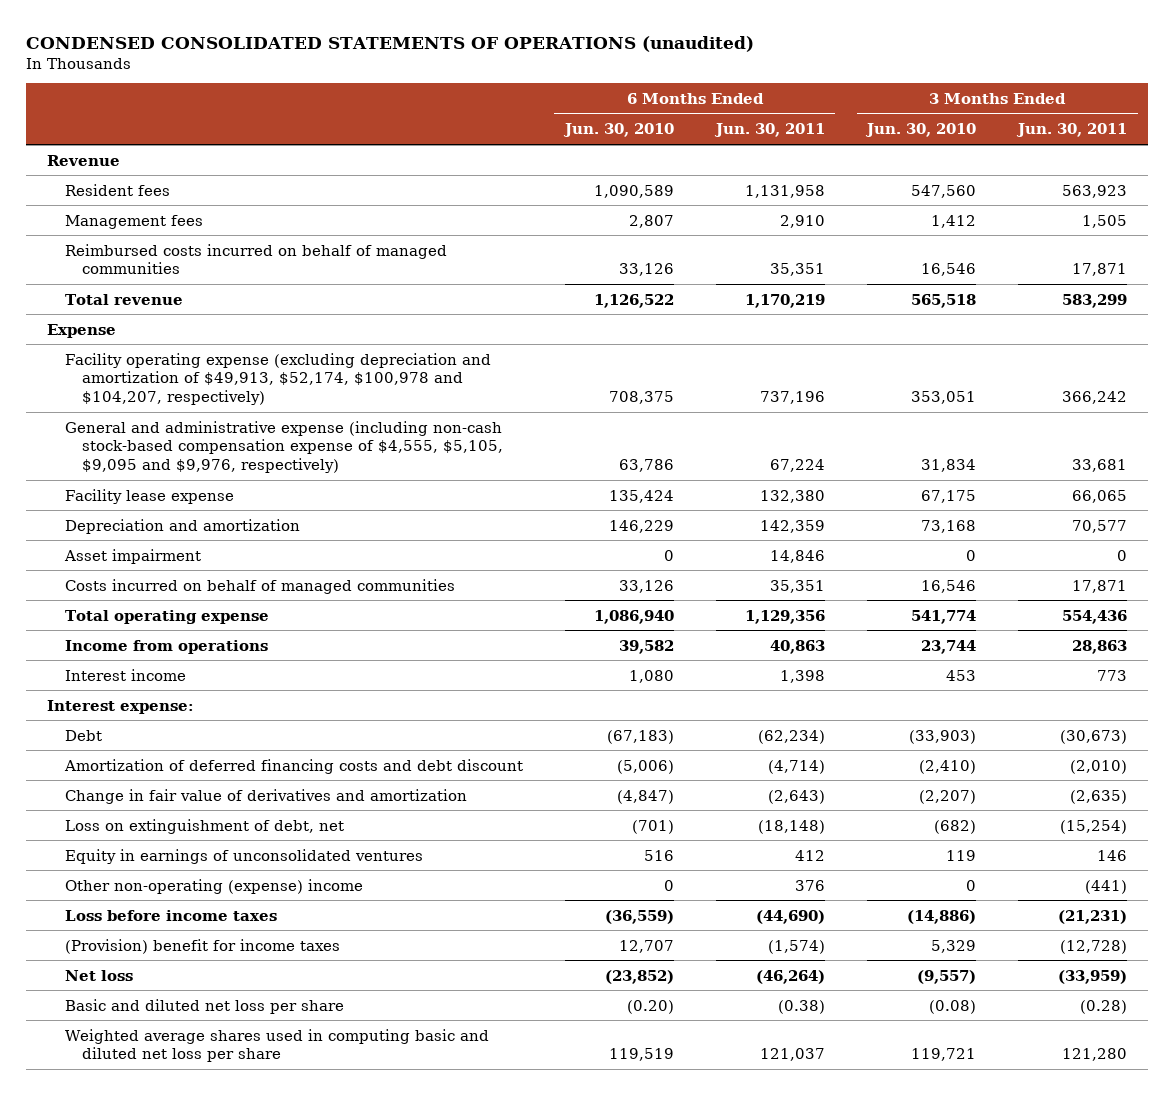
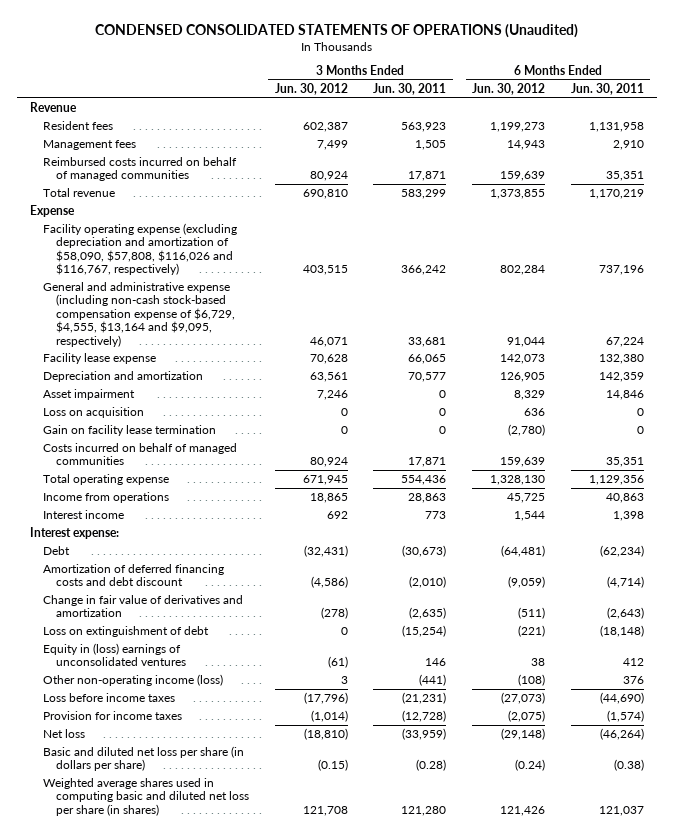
[26,36,755,53] CONDENSED CONSOLIDATED STATEMENTS OF OPERATIONS (unaudited) -> [94,23,578,38] CONDENSED CONSOLIDATED STATEMENTS OF OPERATIONS (Unaudited)
[562,123,674,138] Jun. 30, 2010 -> none
[865,123,977,138] Jun. 30, 2010 -> none
none -> [274,82,348,95] Jun. 30, 2012
none -> [472,82,546,95] Jun. 30, 2012
[64,352,491,406] Facility operating expense (excluding depreciation and amortization of $49,913, $52,174, $100,978 and $104,207, respectively) -> [42,223,237,276] Facility operating expense (excluding depreciation and amortization of $58,090, $57,808, $116,026 and $116,767, respectively)
[64,420,503,474] General and administrative expense (including non-cash stock-based compensation expense of $4,555, $5,105, $9,095 and $9,976, respectively) -> [42,282,235,347] General and administrative expense (including non-cash stock-based compensation expense of $6,729, $4,555, $13,164 and $9,095, respectively)
none -> [42,407,144,419] Loss on acquisition
none -> [42,425,216,437] Gain on facility lease termination
[64,818,344,834] Loss on extinguishment of debt, net -> [42,626,209,638] Loss on extinguishment of debt
[64,848,423,864] Equity in earnings of unconsolidated ventures -> [42,643,186,667] Equity in (loss) earnings of unconsolidated ventures
[64,878,363,894] Other non-operating (expense) income -> [42,674,223,687] Other non-operating income (loss)
[64,938,340,954] (Provision) benefit for income taxes -> [42,711,182,721] Provision for income taxes
[64,998,344,1014] Basic and diluted net loss per share -> [42,746,244,772] Basic and diluted net loss per share (in dollars per share)
[64,1028,489,1063] Weighted average shares used in computing basic and diluted net loss per share -> [42,778,249,816] Weighted average shares used in computing basic and diluted net loss per share (in shares)

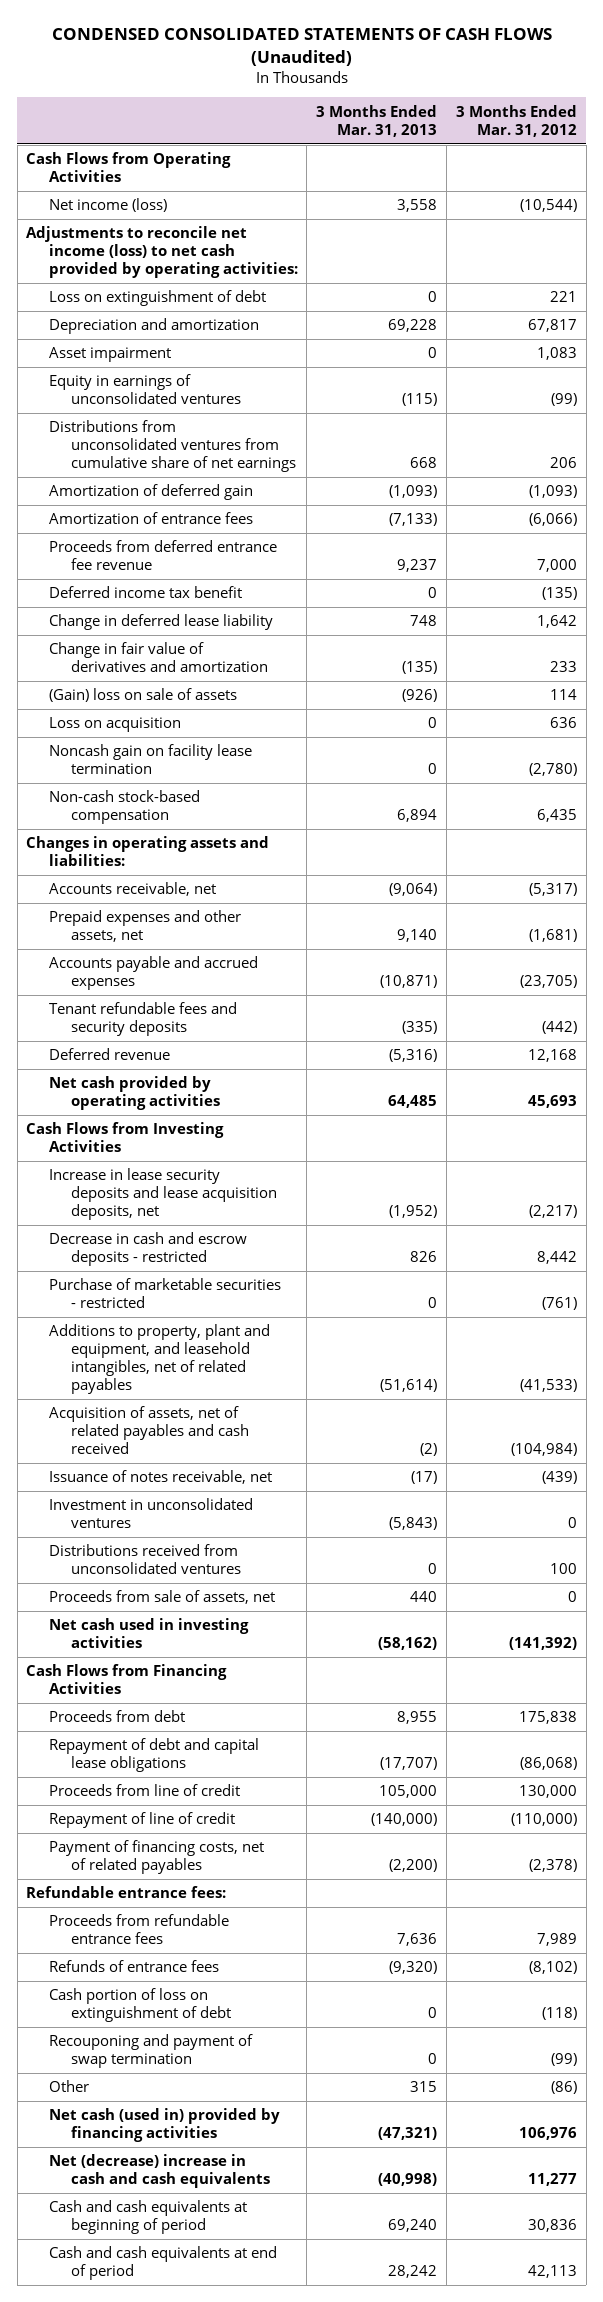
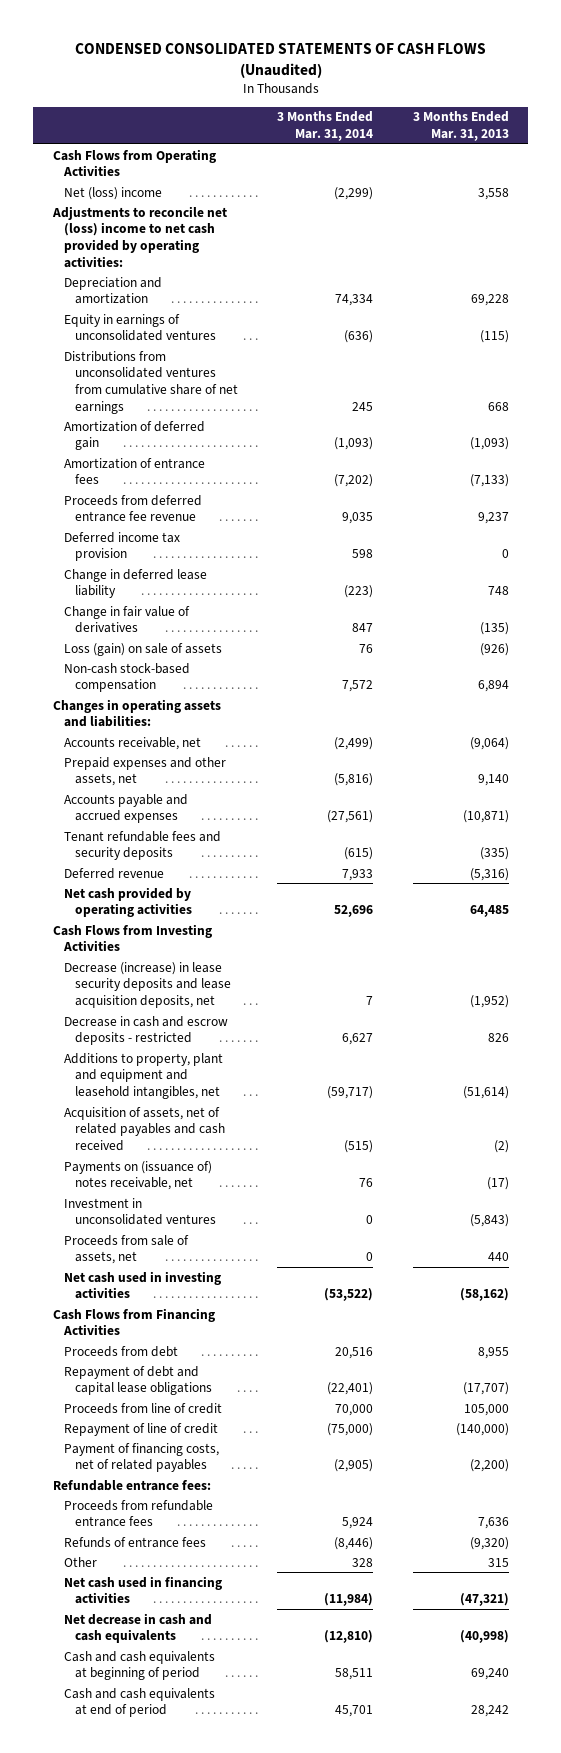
[455,104,577,137] 3 Months Ended Mar. 31, 2012 -> none
none -> [277,111,374,142] 3 Months Ended Mar. 31, 2014
[48,290,266,307] Loss on extinguishment of debt -> none
[48,198,167,213] Net income (loss) -> [63,186,162,200] Net (loss) income
[26,226,298,279] Adjustments to reconcile net income (loss) to net cash provided by operating activities: -> [51,205,227,268] Adjustments to reconcile net (loss) income to net cash provided by operating activities:
[48,347,171,363] Asset impairment -> none
[48,586,242,599] Deferred income tax benefit -> [63,531,180,562] Deferred income tax provision
[48,717,181,733] Loss on acquisition -> none
[48,744,252,775] Noncash gain on facility lease termination -> none
[48,642,268,673] Change in fair value of derivatives and amortization -> [63,605,190,634] Change in fair value of derivatives
[48,688,237,703] (Gain) loss on sale of assets -> [63,642,222,656] Loss (gain) on sale of assets
[48,1168,277,1221] Increase in lease security deposits and lease acquisition deposits, net -> [63,961,231,1009] Decrease (increase) in lease security deposits and lease acquisition deposits, net
[48,1278,281,1309] Purchase of marketable securities - restricted -> none
[48,1324,270,1395] Additions to property, plant and equipment, and leasehold intangibles, net of related payables -> [63,1052,223,1100] Additions to property, plant and equipment and leasehold intangibles, net
[48,1470,272,1485] Issuance of notes receivable, net -> [63,1160,212,1191] Payments on (issuance of) notes receivable, net
[48,1544,241,1575] Distributions received from unconsolidated ventures -> none
[48,1988,231,2023] Cash portion of loss on extinguishment of debt -> none
[48,2034,253,2069] Recouponing and payment of swap termination -> none
[48,2108,280,2143] Net cash (used in) provided by financing activities -> [63,1575,222,1605] Net cash used in financing activities
[48,2154,270,2189] Net (decrease) increase in cash and cash equivalents -> [63,1612,212,1644] Net decrease in cash and cash equivalents

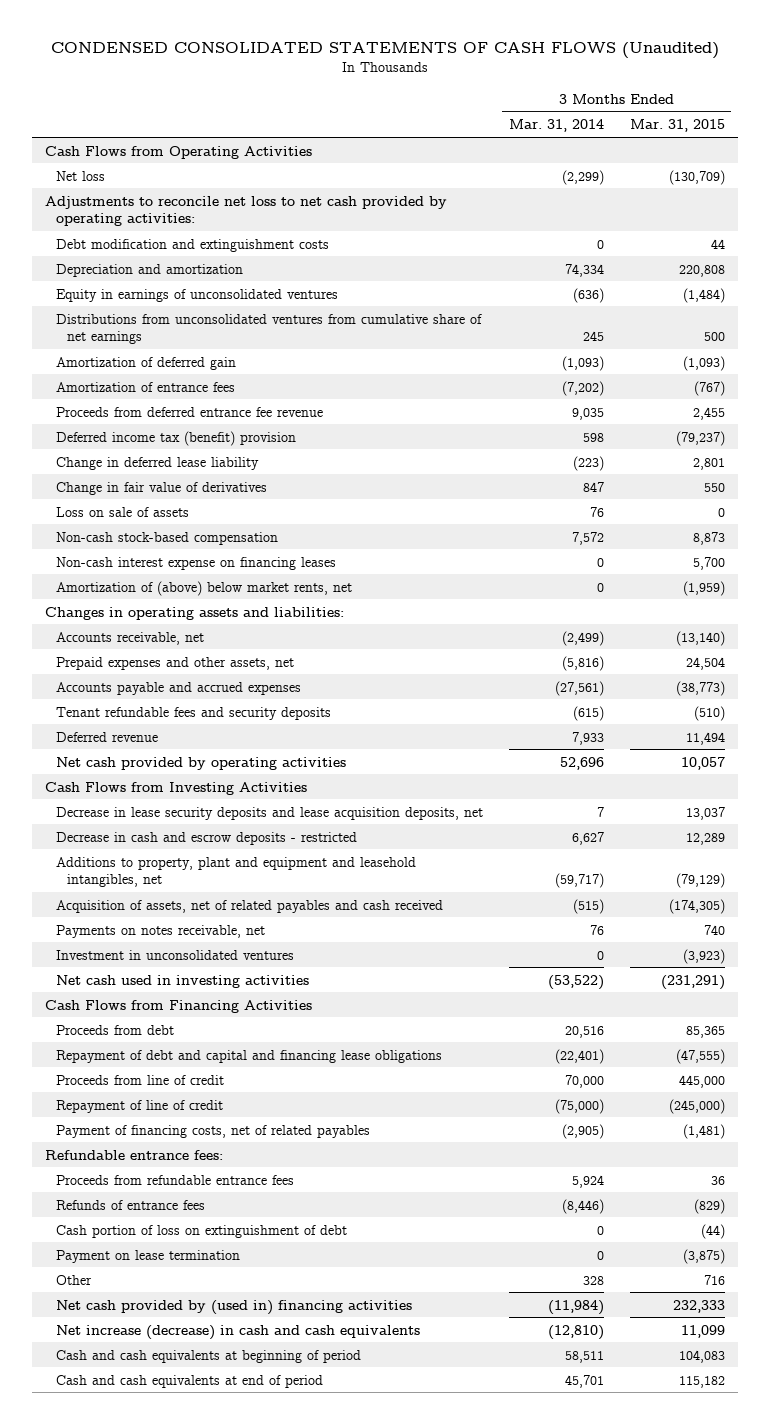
[412,111,509,142] 3 Months Ended Mar. 31, 2013 -> none
none -> [629,119,725,133] Mar. 31, 2015
[63,186,162,200] Net (loss) income -> [55,170,105,181] Net loss
[51,205,227,268] Adjustments to reconcile net (loss) income to net cash provided by operating activities: -> [44,195,447,226] Adjustments to reconcile net loss to net cash provided by operating activities:
none -> [55,238,329,252] Debt modification and extinguishment costs
[63,531,180,562] Deferred income tax provision -> [55,430,296,446] Deferred income tax (benefit) provision
[63,642,222,656] Loss (gain) on sale of assets -> [55,506,189,517] Loss on sale of assets
none -> [55,556,336,570] Non-cash interest expense on financing leases
none -> [55,580,352,596] Amortization of (above) below market rents, net
[63,961,231,1009] Decrease (increase) in lease security deposits and lease acquisition deposits, net -> [55,806,483,820] Decrease in lease security deposits and lease acquisition deposits, net
[63,1160,212,1191] Payments on (issuance of) notes receivable, net -> [55,924,265,938] Payments on notes receivable, net
[63,1234,189,1265] Proceeds from sale of assets, net -> none
[63,1365,212,1396] Repayment of debt and capital lease obligations -> [55,1049,442,1063] Repayment of debt and capital and financing lease obligations
none -> [55,1224,347,1238] Cash portion of loss on extinguishment of debt
none -> [55,1249,240,1263] Payment on lease termination
[63,1575,222,1605] Net cash used in financing activities -> [55,1299,412,1315] Net cash provided by (used in) financing activities
[63,1612,212,1644] Net decrease in cash and cash equivalents -> [55,1324,420,1340] Net increase (decrease) in cash and cash equivalents

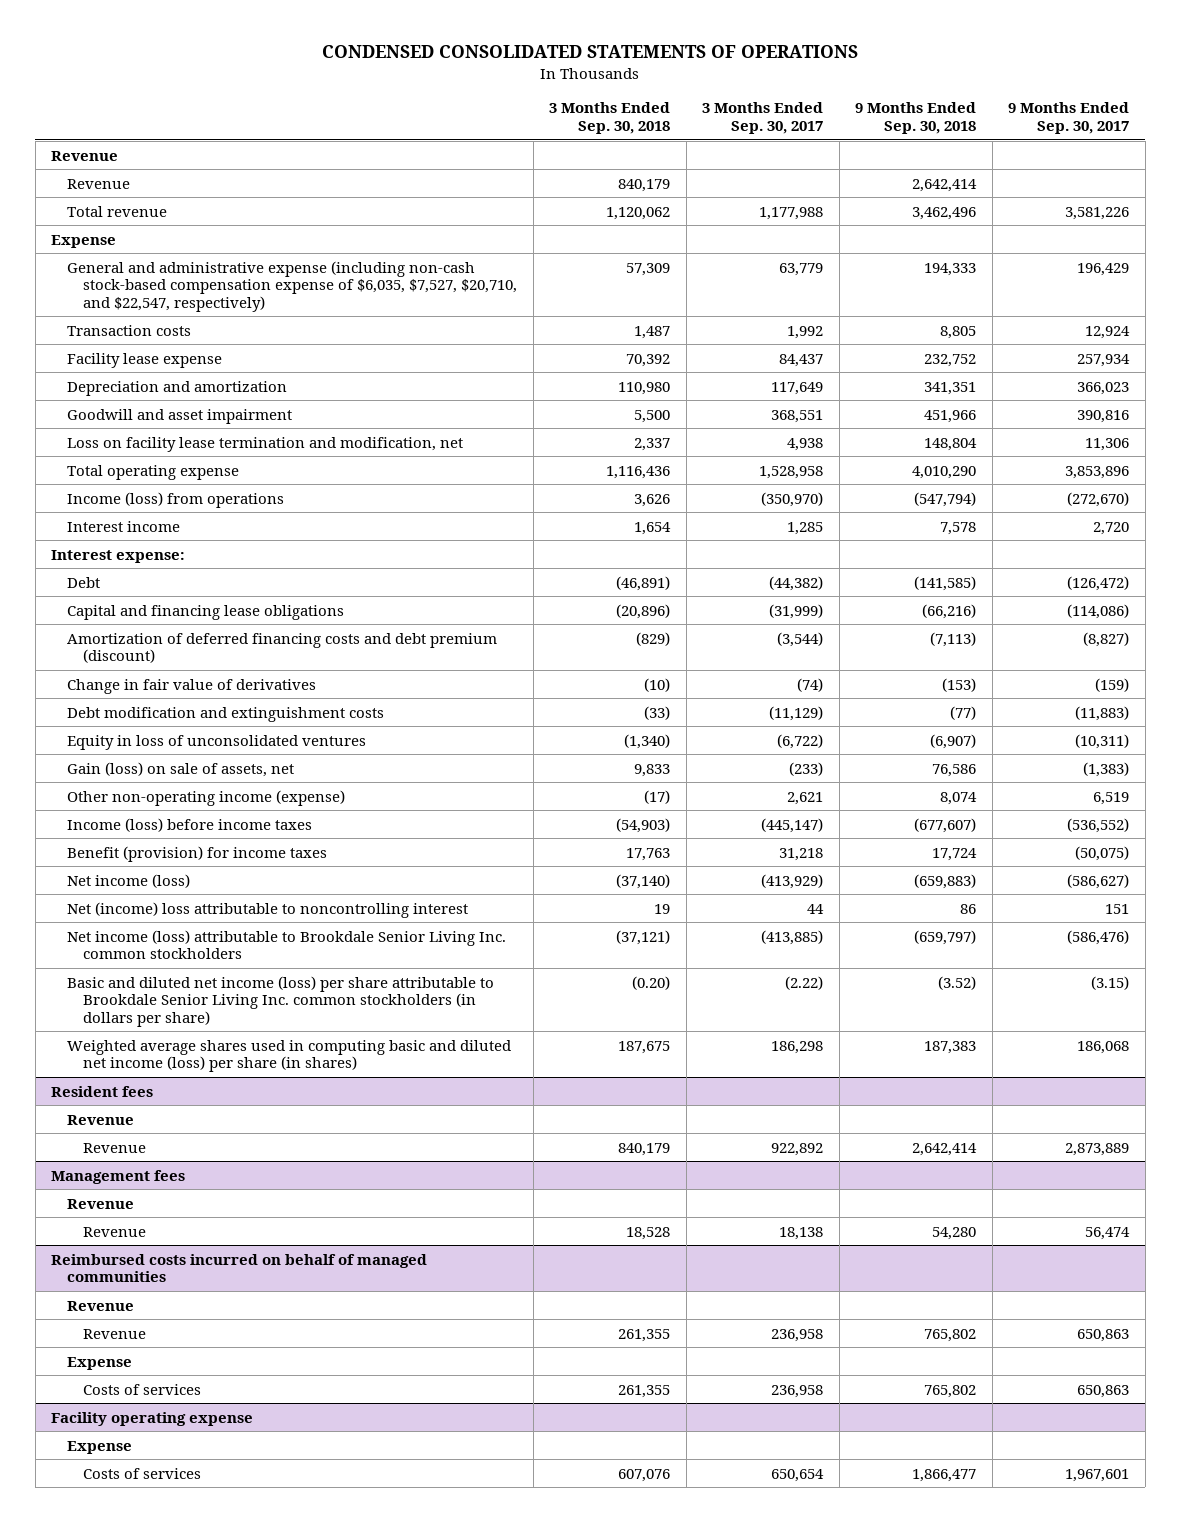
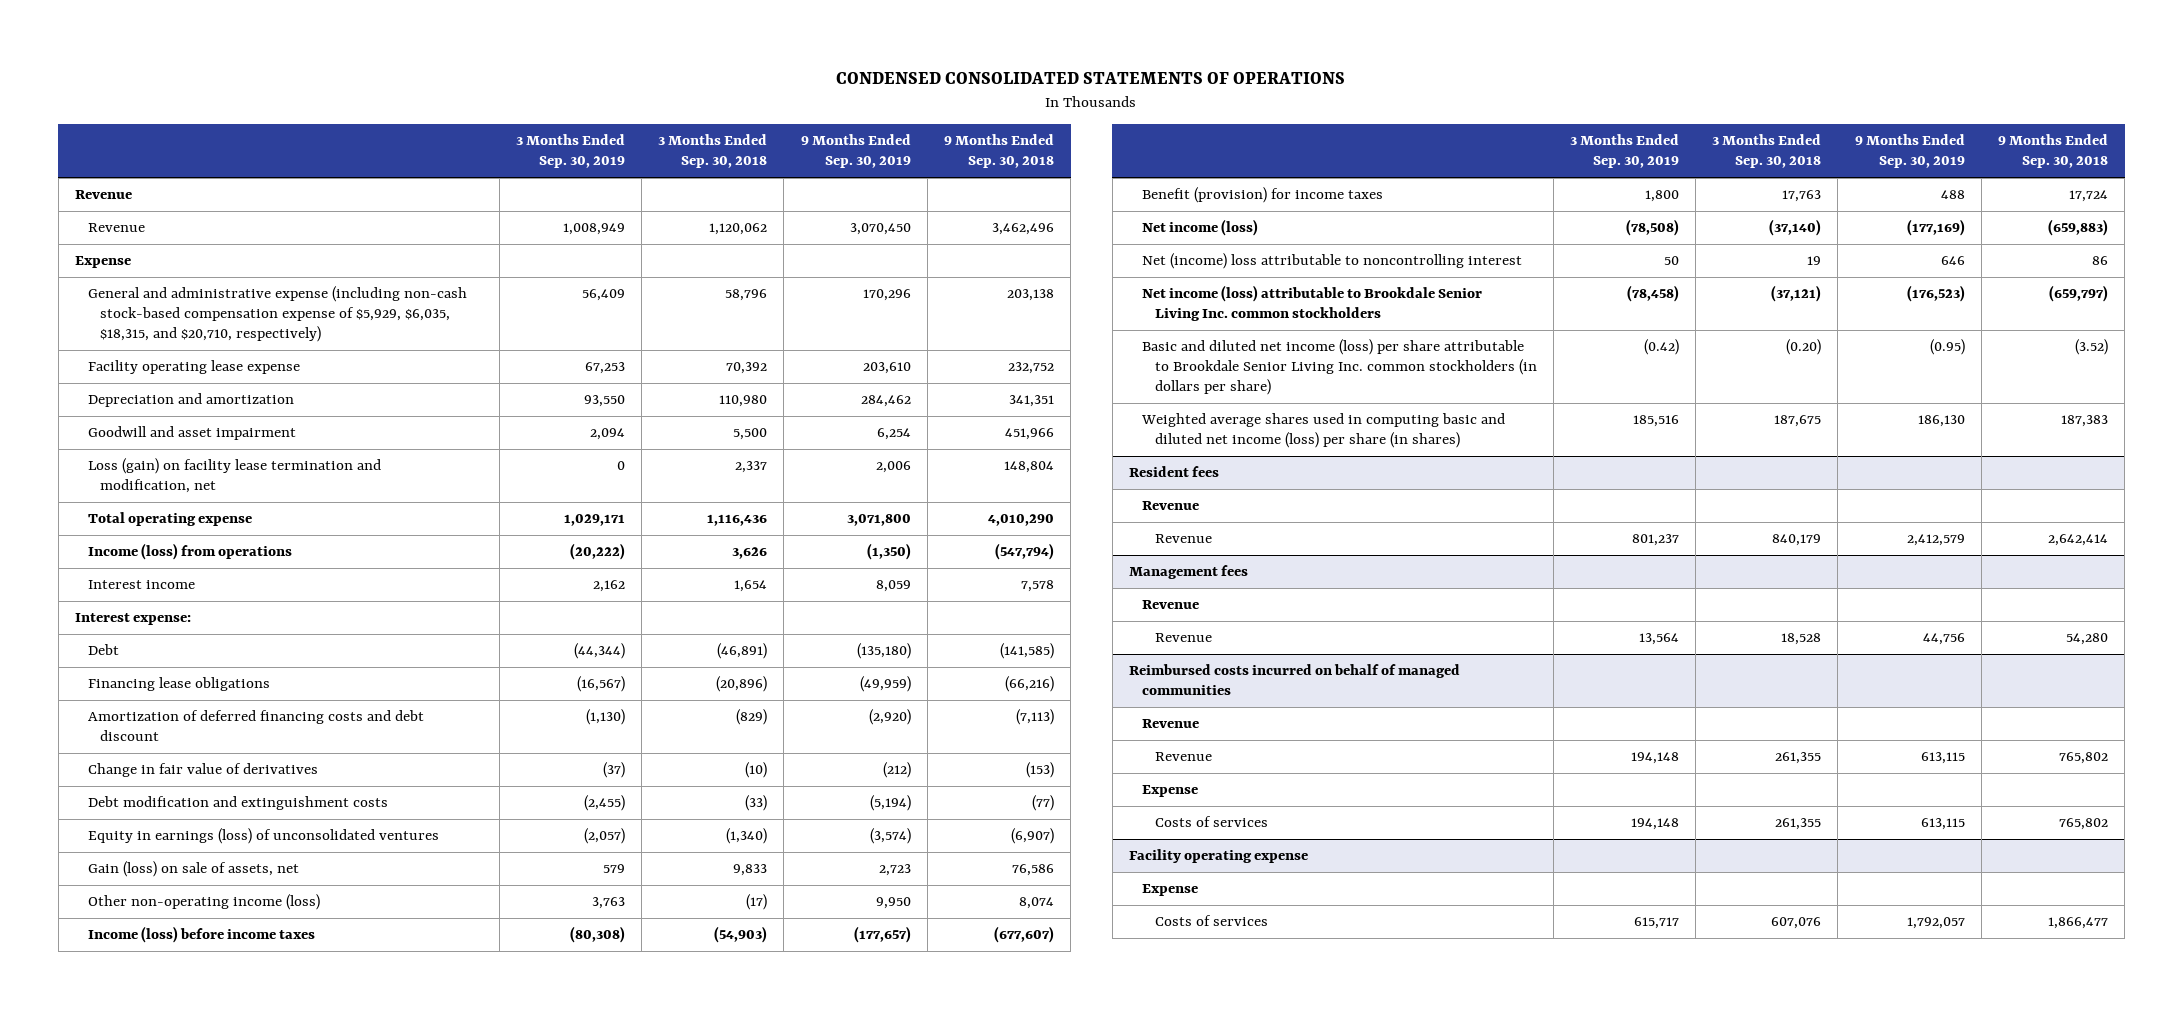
[702,102,824,134] 3 Months Ended Sep. 30, 2017 -> none
[1008,102,1130,134] 9 Months Ended Sep. 30, 2017 -> none
none -> [515,134,625,169] 3 Months Ended Sep. 30, 2019
none -> [800,134,911,169] 9 Months Ended Sep. 30, 2019
[67,205,168,217] Total revenue -> none
[618,178,671,192] 840,179 -> [709,223,768,236] 1,120,062
[912,178,978,192] 2,642,414 -> [991,223,1054,236] 3,462,496
[67,324,192,336] Transaction costs -> none
[67,260,518,312] General and administrative expense (including non-cash stock-based compensation expense of $6,035, $7,527, $20,710, and $22,547, respectively) -> [87,286,467,343] General and administrative expense (including non-cash stock-based compensation expense of $5,929, $6,035, $18,315, and $20,710, respectively)
[626,262,671,276] 57,309 -> [725,289,768,302] 58,796
[924,262,977,276] 194,333 -> [1006,289,1054,302] 203,138
[67,352,223,368] Facility lease expense -> [87,360,300,375] Facility operating lease expense
[67,436,464,452] Loss on facility lease termination and modification, net -> [87,458,381,494] Loss (gain) on facility lease termination and modification, net
[67,604,345,620] Capital and financing lease obligations -> [87,677,270,692] Financing lease obligations
[67,632,498,664] Amortization of deferred financing costs and debt premium (discount) -> [87,710,424,742] Amortization of deferred financing costs and debt discount
[67,734,367,750] Equity in loss of unconsolidated ventures -> [87,828,439,845] Equity in earnings (loss) of unconsolidated ventures
[67,789,346,806] Other non-operating income (expense) -> [87,894,320,911] Other non-operating income (loss)

